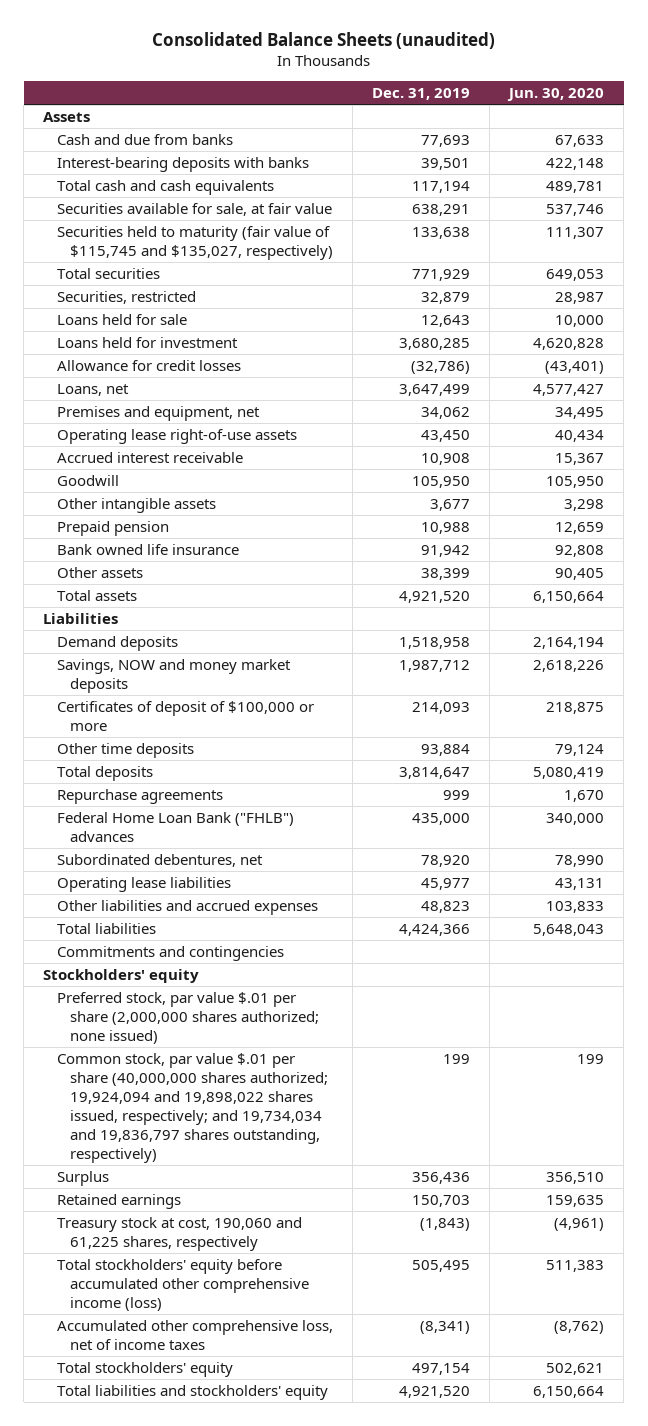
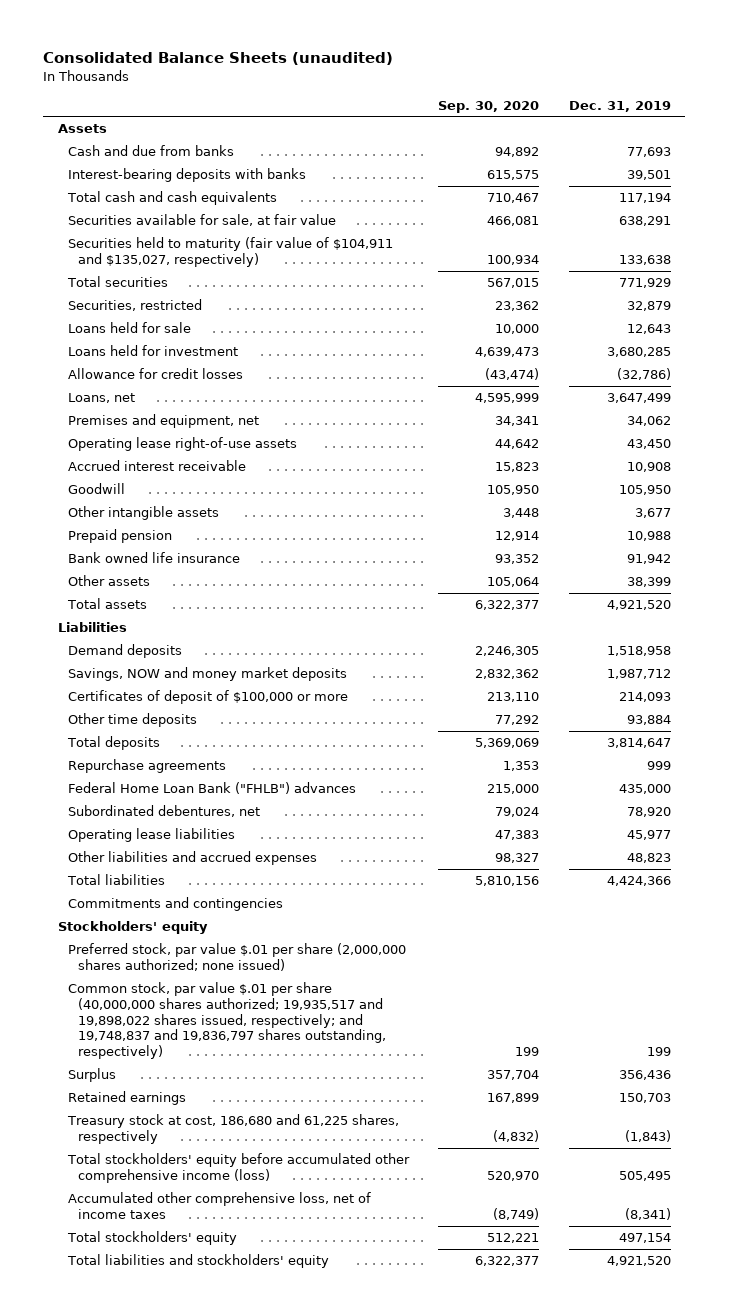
[507,87,605,101] Jun. 30, 2020 -> none
none -> [438,100,540,113] Sep. 30, 2020
[56,225,334,260] Securities held to maturity (fair value of $115,745 and $135,027, respectively) -> [68,237,394,267] Securities held to maturity (fair value of $104,911 and $135,027, respectively)
[56,1052,329,1163] Common stock, par value $.01 per share (40,000,000 shares authorized; 19,924,094 and 19,898,022 shares issued, respectively; and 19,734,034 and 19,836,797 shares outstanding, respectively) -> [68,982,387,1060] Common stock, par value $.01 per share (40,000,000 shares authorized; 19,935,517 and 19,898,022 shares issued, respectively; and 19,748,837 and 19,836,797 shares outstanding, respectively)
[56,1216,302,1251] Treasury stock at cost, 190,060 and 61,225 shares, respectively -> [67,1114,400,1144] Treasury stock at cost, 186,680 and 61,225 shares, respectively

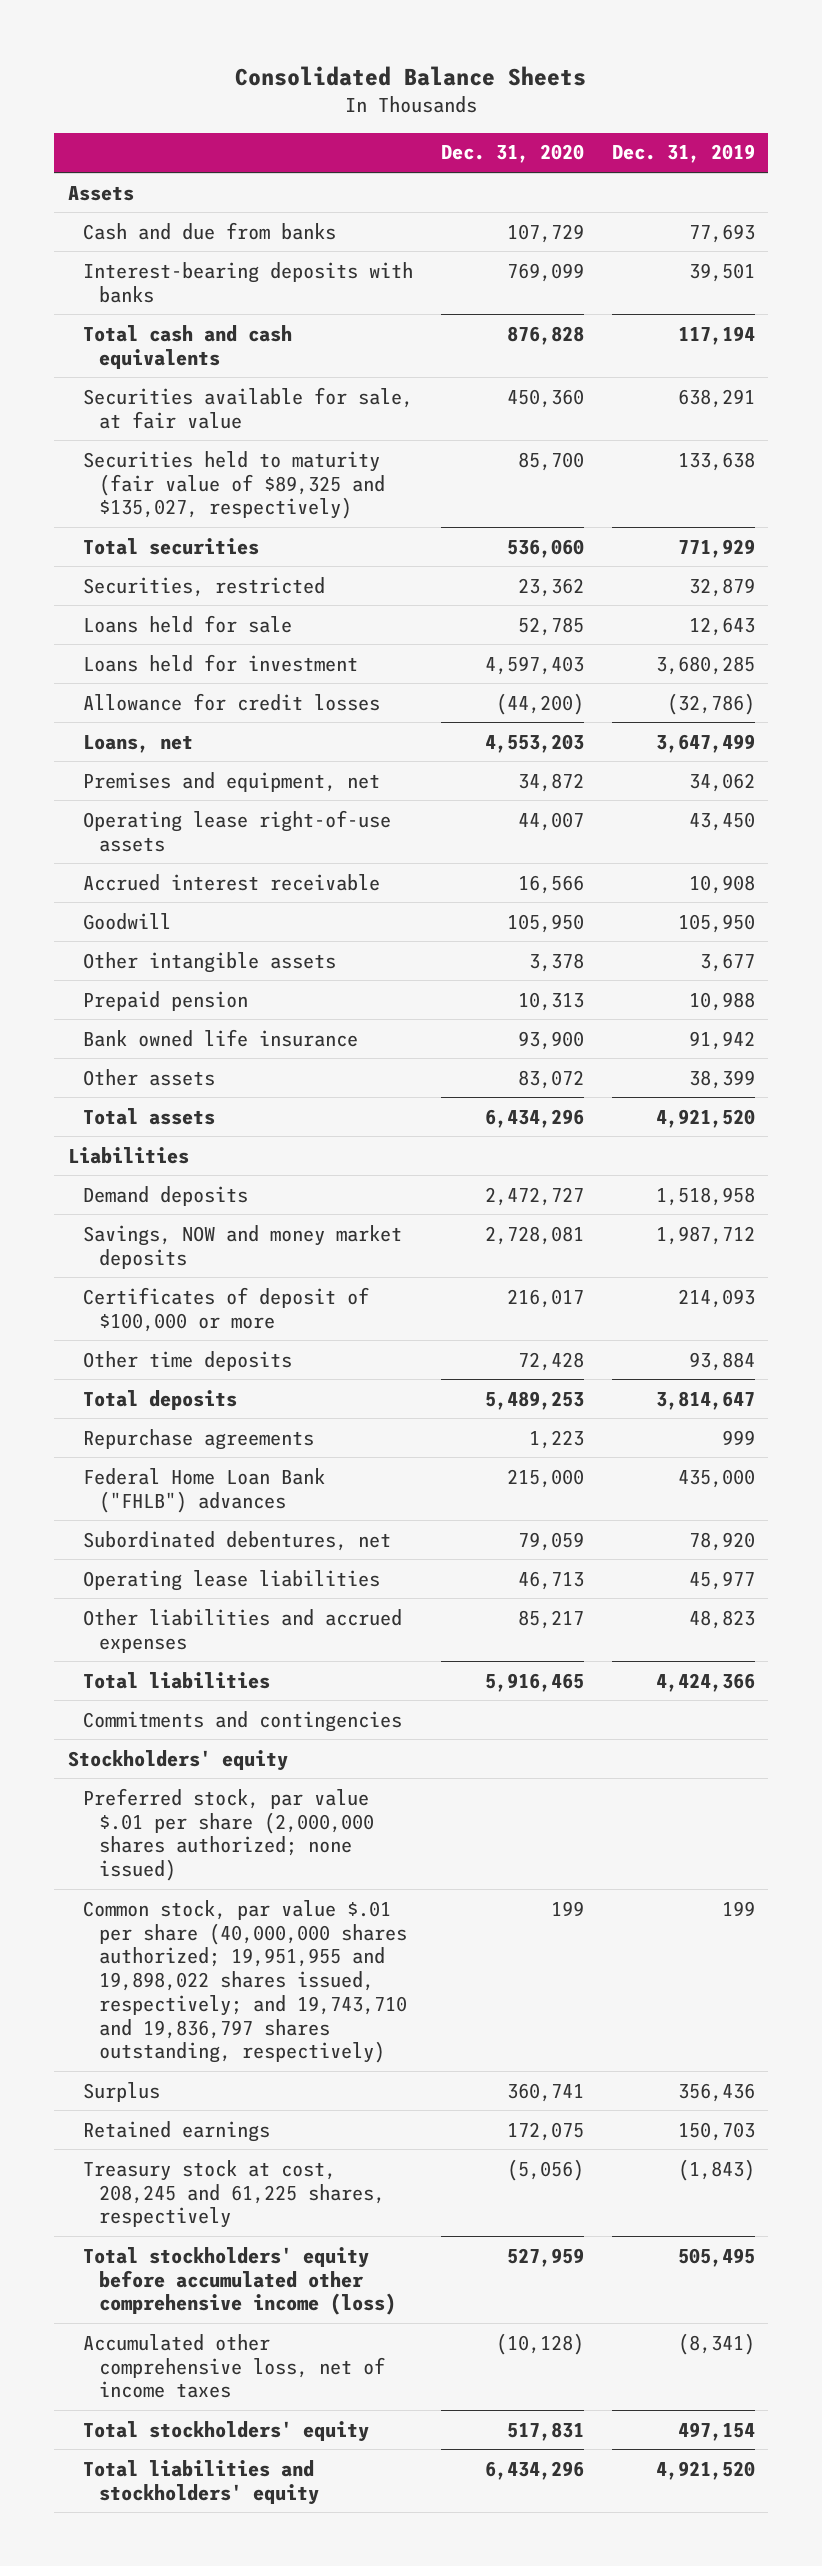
[43,52,394,66] Consolidated Balance Sheets (unaudited) -> [235,66,587,87] Consolidated Balance Sheets
[438,100,540,113] Sep. 30, 2020 -> none
none -> [441,144,585,164] Dec. 31, 2020
[68,237,394,267] Securities held to maturity (fair value of $104,911 and $135,027, respectively) -> [83,450,386,520] Securities held to maturity (fair value of $89,325 and $135,027, respectively)
[68,982,387,1060] Common stock, par value $.01 per share (40,000,000 shares authorized; 19,935,517 and 19,898,022 shares issued, respectively; and 19,748,837 and 19,836,797 shares outstanding, respectively) -> [83,1899,408,2064] Common stock, par value $.01 per share (40,000,000 shares authorized; 19,951,955 and 19,898,022 shares issued, respectively; and 19,743,710 and 19,836,797 shares outstanding, respectively)
[67,1114,400,1144] Treasury stock at cost, 186,680 and 61,225 shares, respectively -> [83,2159,386,2229] Treasury stock at cost, 208,245 and 61,225 shares, respectively

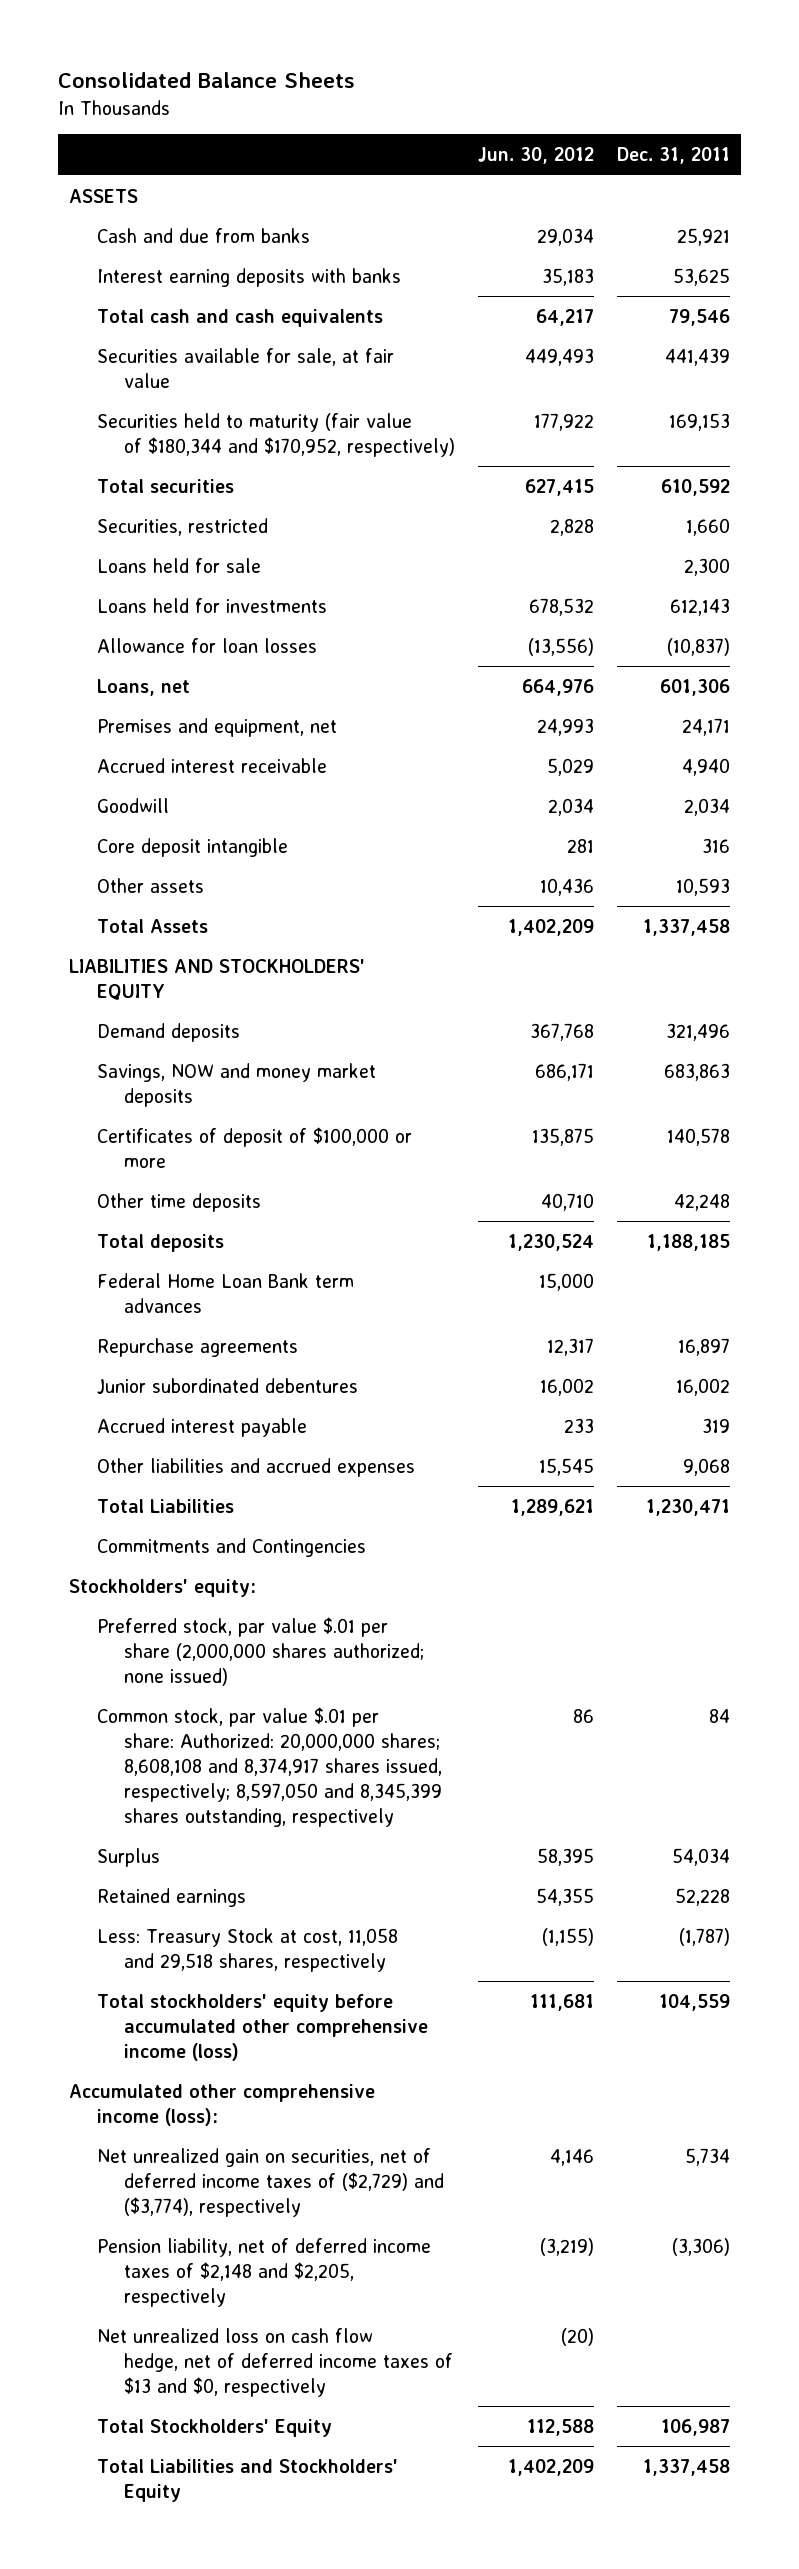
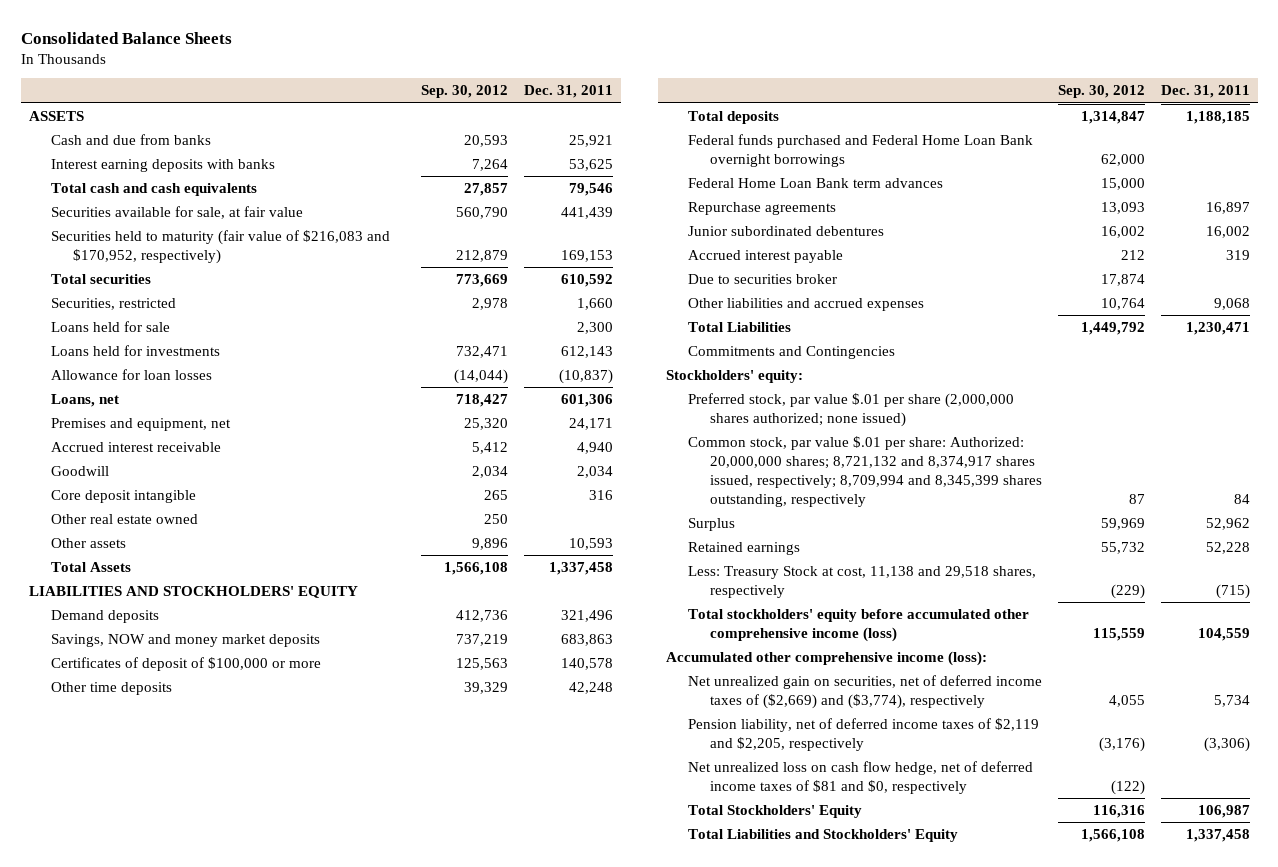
[478,147,595,165] Jun. 30, 2012 -> none
none -> [420,85,508,99] Sep. 30, 2012
[96,412,456,457] Securities held to maturity (fair value of $180,344 and $170,952, respectively) -> [50,230,390,264] Securities held to maturity (fair value of $216,083 and $170,952, respectively)
none -> [50,514,198,525] Other real estate owned
none -> [687,134,1033,167] Federal funds purchased and Federal Home Loan Bank overnight borrowings
none -> [687,274,837,285] Due to securities broker
[96,1706,443,1827] Common stock, par value $.01 per share: Authorized: 20,000,000 shares; 8,608,108 and 8,374,917 shares issued, respectively; 8,597,050 and 8,345,399 shares outstanding, respectively -> [687,436,1042,507] Common stock, par value $.01 per share: Authorized: 20,000,000 shares; 8,721,132 and 8,374,917 shares issued, respectively; 8,709,994 and 8,345,399 shares outstanding, respectively
[671,1847,730,1866] 54,034 -> [1205,518,1250,531] 52,962
[96,1927,398,1972] Less: Treasury Stock at cost, 11,058 and 29,518 shares, respectively -> [687,566,1036,598] Less: Treasury Stock at cost, 11,138 and 29,518 shares, respectively
[678,1927,730,1946] (1,787) -> [1215,583,1250,599] (715)
[96,2147,445,2217] Net unrealized gain on securities, net of deferred income taxes of ($2,729) and ($3,774), respectively -> [687,675,1042,709] Net unrealized gain on securities, net of deferred income taxes of ($2,669) and ($3,774), respectively
[96,2237,431,2307] Pension liability, net of deferred income taxes of $2,148 and $2,205, respectively -> [687,718,1039,751] Pension liability, net of deferred income taxes of $2,119 and $2,205, respectively
[96,2327,454,2397] Net unrealized loss on cash flow hedge, net of deferred income taxes of $13 and $0, respectively -> [687,761,1033,794] Net unrealized loss on cash flow hedge, net of deferred income taxes of $81 and $0, respectively

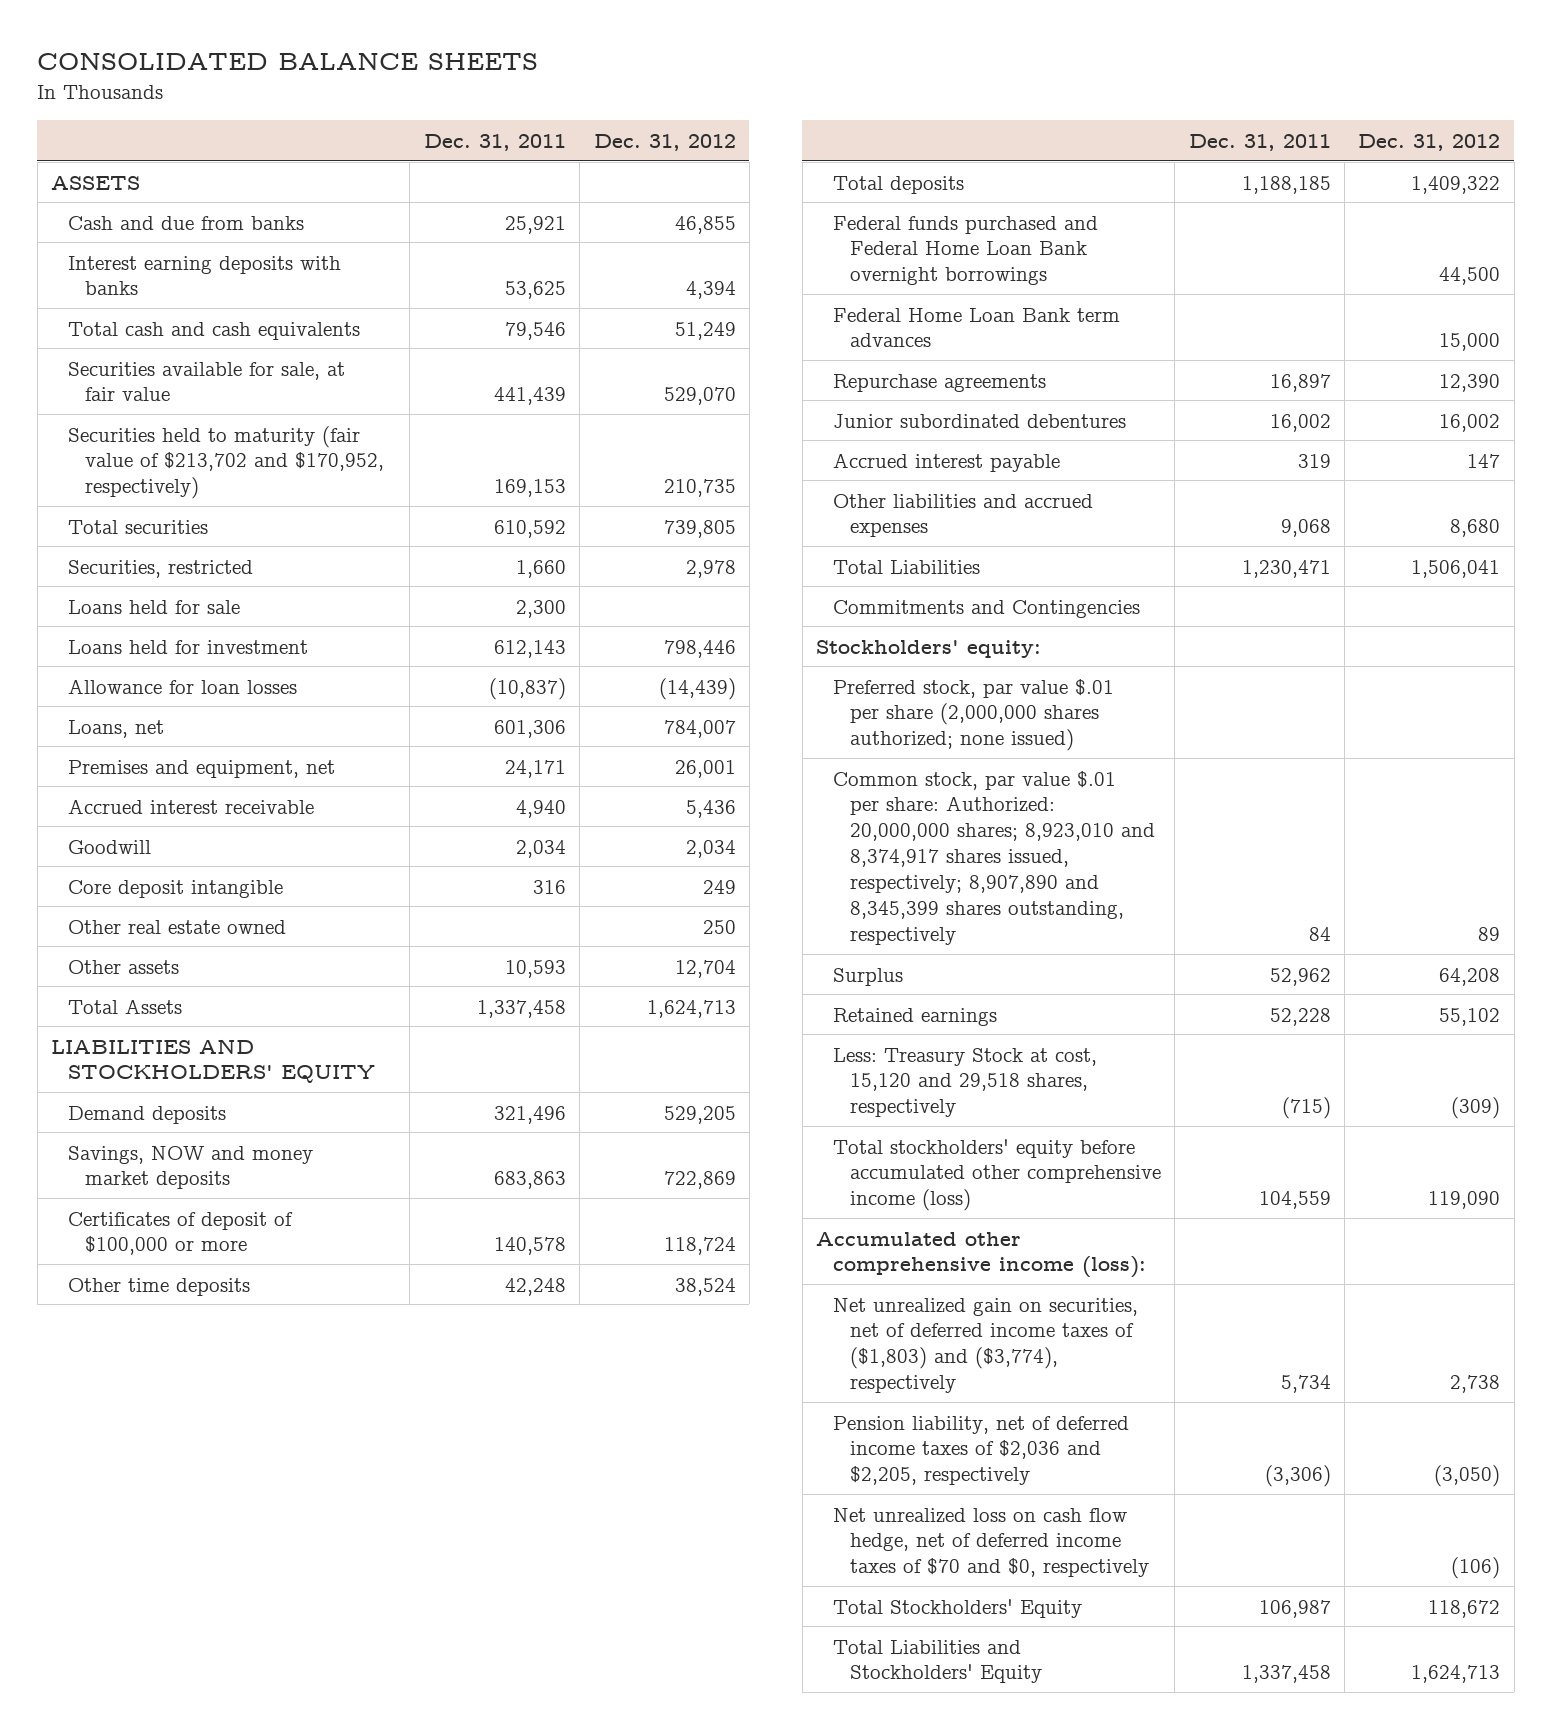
[20,31,232,44] Consolidated Balance Sheets -> [37,53,539,71] CONSOLIDATED BALANCE SHEETS
[420,85,508,99] Sep. 30, 2012 -> none
none -> [593,133,736,151] Dec. 31, 2012
[50,230,390,264] Securities held to maturity (fair value of $216,083 and $170,952, respectively) -> [68,425,385,500] Securities held to maturity (fair value of $213,702 and $170,952, respectively)
[50,345,220,357] Loans held for investments -> [68,639,309,654] Loans held for investment
[687,274,837,285] Due to securities broker -> none
[687,436,1042,507] Common stock, par value $.01 per share: Authorized: 20,000,000 shares; 8,721,132 and 8,374,917 shares issued, respectively; 8,709,994 and 8,345,399 shares outstanding, respectively -> [833,770,1156,946] Common stock, par value $.01 per share: Authorized: 20,000,000 shares; 8,923,010 and 8,374,917 shares issued, respectively; 8,907,890 and 8,345,399 shares outstanding, respectively
[687,566,1036,598] Less: Treasury Stock at cost, 11,138 and 29,518 shares, respectively -> [833,1047,1098,1118] Less: Treasury Stock at cost, 15,120 and 29,518 shares, respectively
[687,675,1042,709] Net unrealized gain on securities, net of deferred income taxes of ($2,669) and ($3,774), respectively -> [833,1297,1139,1394] Net unrealized gain on securities, net of deferred income taxes of ($1,803) and ($3,774), respectively
[687,718,1039,751] Pension liability, net of deferred income taxes of $2,119 and $2,205, respectively -> [833,1415,1130,1486] Pension liability, net of deferred income taxes of $2,036 and $2,205, respectively
[687,761,1033,794] Net unrealized loss on cash flow hedge, net of deferred income taxes of $81 and $0, respectively -> [833,1507,1150,1578] Net unrealized loss on cash flow hedge, net of deferred income taxes of $70 and $0, respectively

